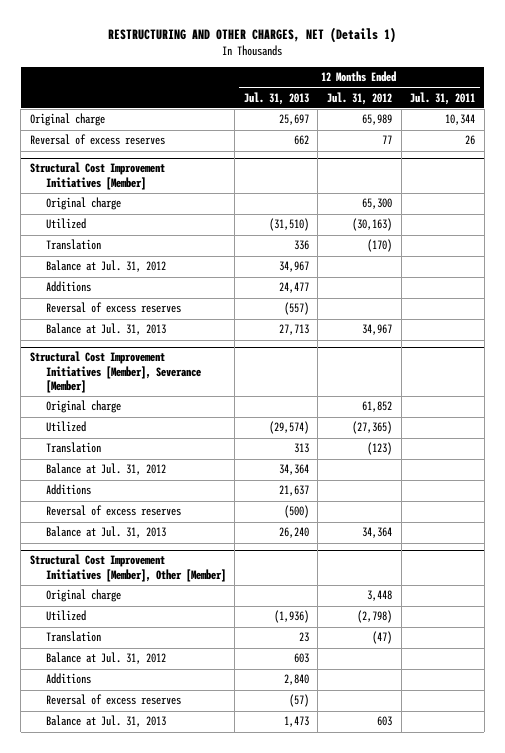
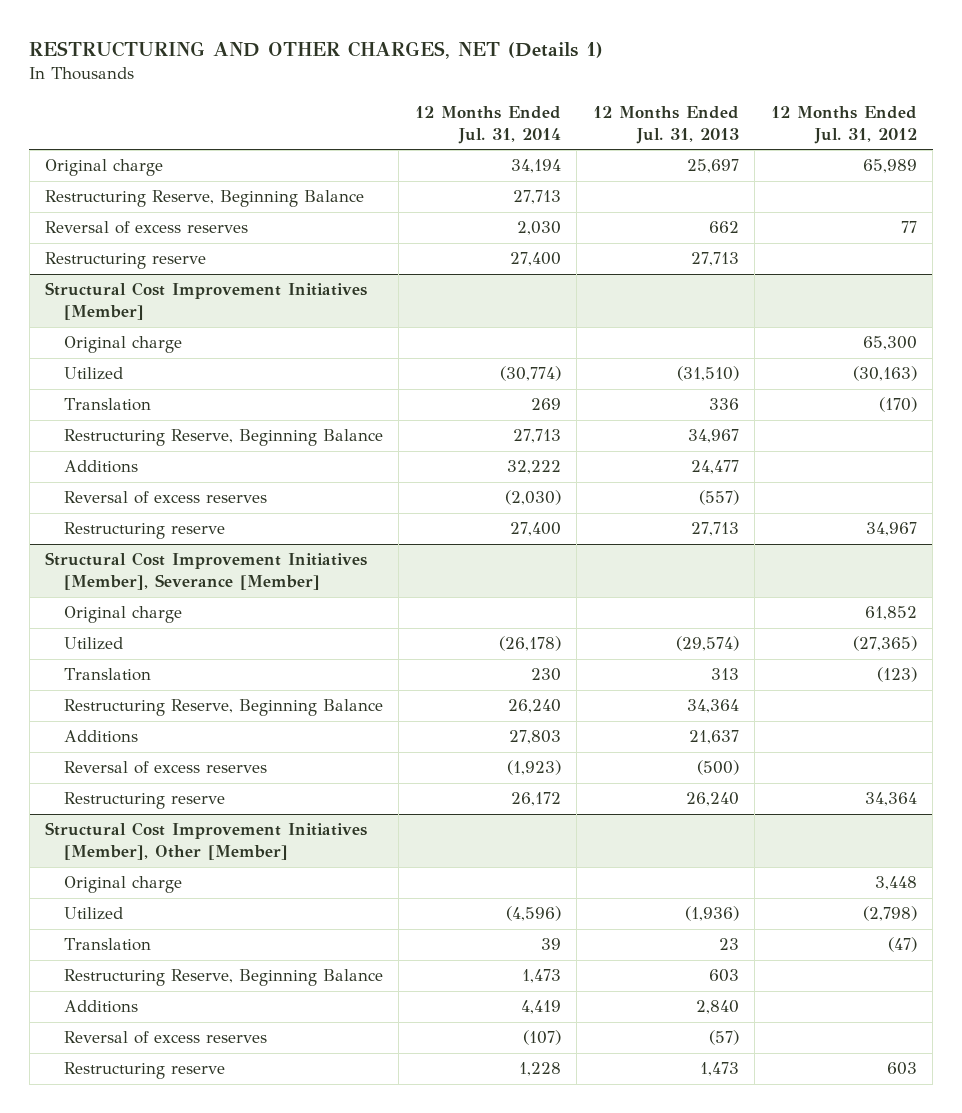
[410,91,476,105] Jul. 31, 2011 -> none
none -> [414,105,561,144] 12 Months Ended Jul. 31, 2014
none -> [45,190,365,208] Restructuring Reserve, Beginning Balance
none -> [45,252,207,270] Restructuring reserve
[45,260,166,273] Balance at Jul. 31, 2012 -> [63,429,383,447] Restructuring Reserve, Beginning Balance
[45,323,166,336] Balance at Jul. 31, 2013 -> [63,522,225,540] Restructuring reserve
[45,463,166,476] Balance at Jul. 31, 2012 -> [63,699,383,717] Restructuring Reserve, Beginning Balance
[45,526,166,539] Balance at Jul. 31, 2013 -> [63,792,225,810] Restructuring reserve
[45,652,166,665] Balance at Jul. 31, 2012 -> [63,969,383,987] Restructuring Reserve, Beginning Balance
[45,715,166,728] Balance at Jul. 31, 2013 -> [63,1062,225,1080] Restructuring reserve

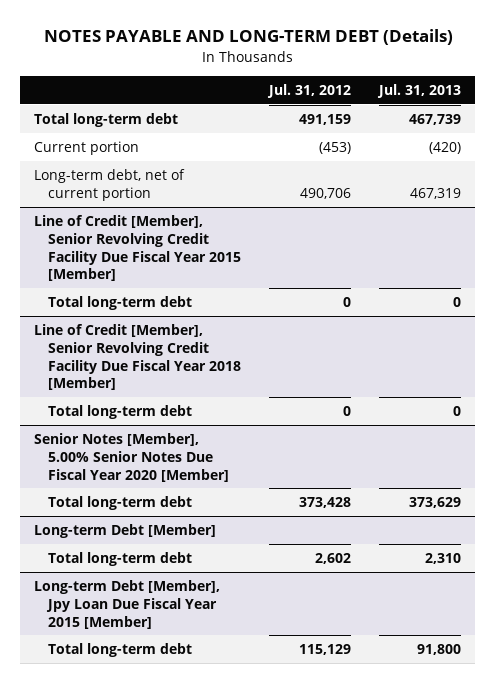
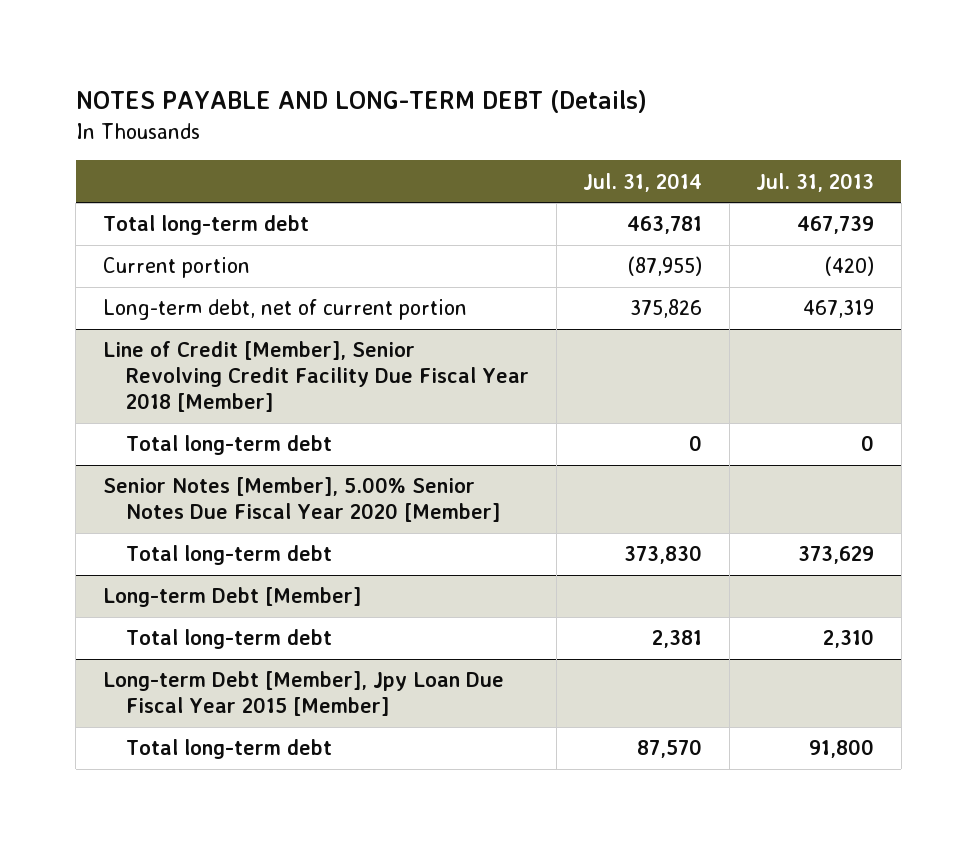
[267,83,352,98] Jul. 31, 2012 -> none
none -> [583,172,703,192] Jul. 31, 2014
[34,215,242,282] Line of Credit [Member], Senior Revolving Credit Facility Due Fiscal Year 2015 [Member] -> none
[48,296,193,311] Total long-term debt -> none

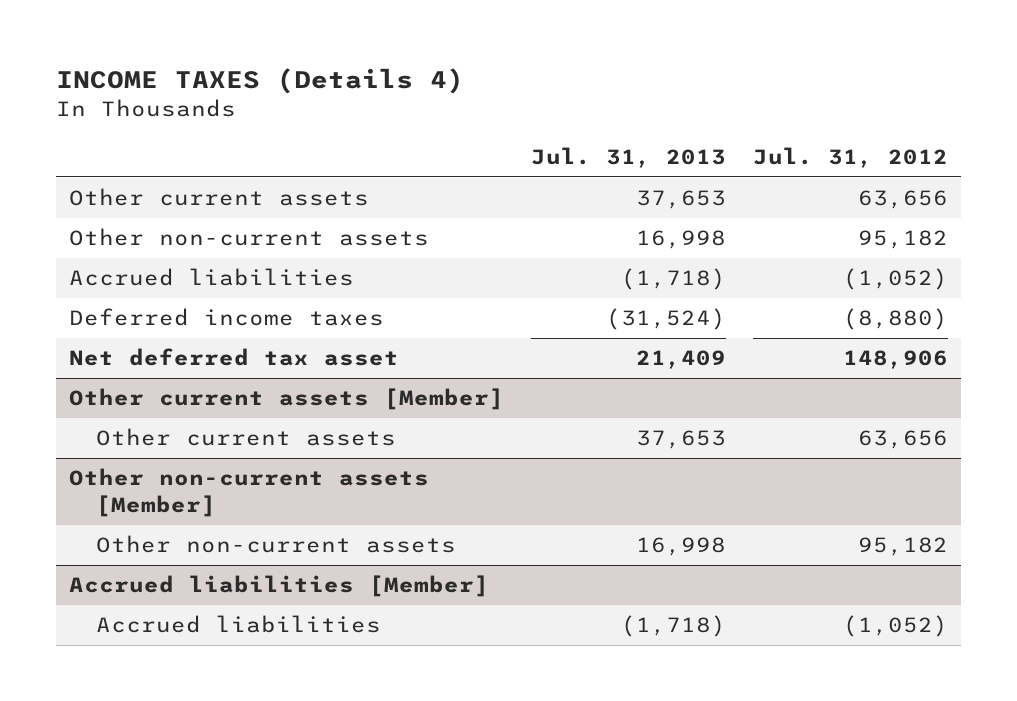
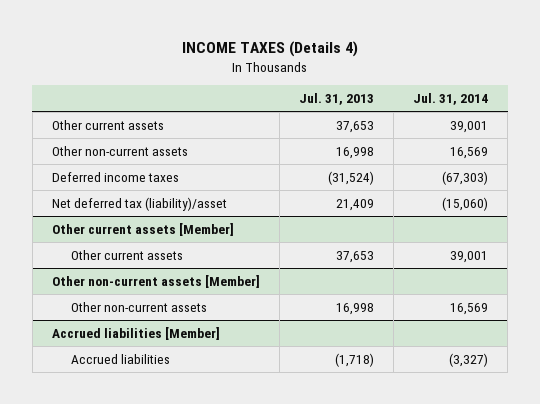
[753,147,949,169] Jul. 31, 2012 -> none
none -> [413,93,489,106] Jul. 31, 2014
[69,268,355,287] Accrued liabilities -> none
[69,348,400,367] Net deferred tax asset -> [51,196,227,211] Net deferred tax (liability)/asset

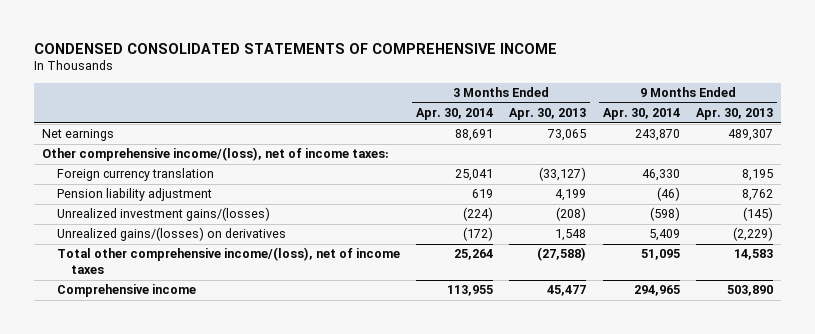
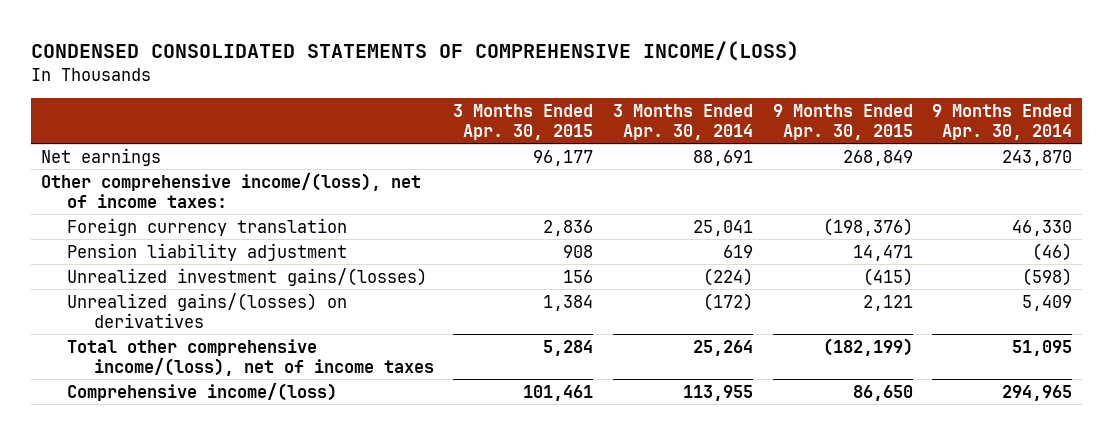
[34,42,558,54] CONDENSED CONSOLIDATED STATEMENTS OF COMPREHENSIVE INCOME -> [31,40,800,61] CONDENSED CONSOLIDATED STATEMENTS OF COMPREHENSIVE INCOME/(LOSS)
[509,108,587,121] Apr. 30, 2013 -> none
[696,108,774,121] Apr. 30, 2013 -> none
none -> [453,104,594,140] 3 Months Ended Apr. 30, 2015
none -> [772,104,913,140] 9 Months Ended Apr. 30, 2015
[56,284,196,298] Comprehensive income -> [67,382,338,401] Comprehensive income/(loss)

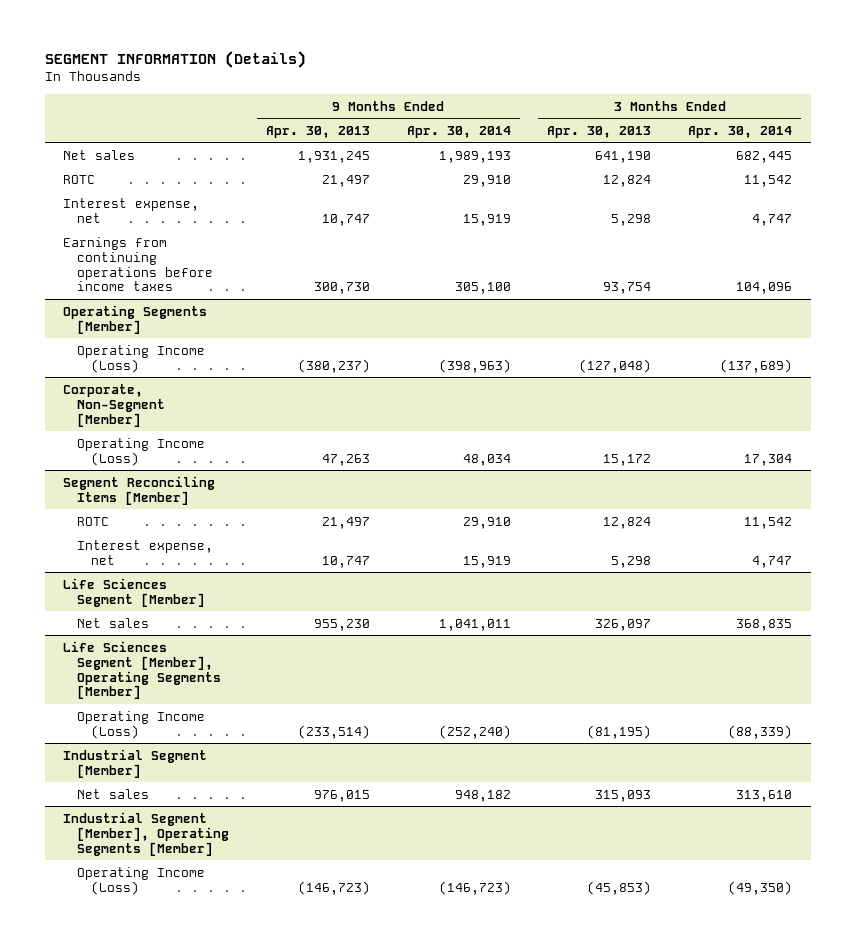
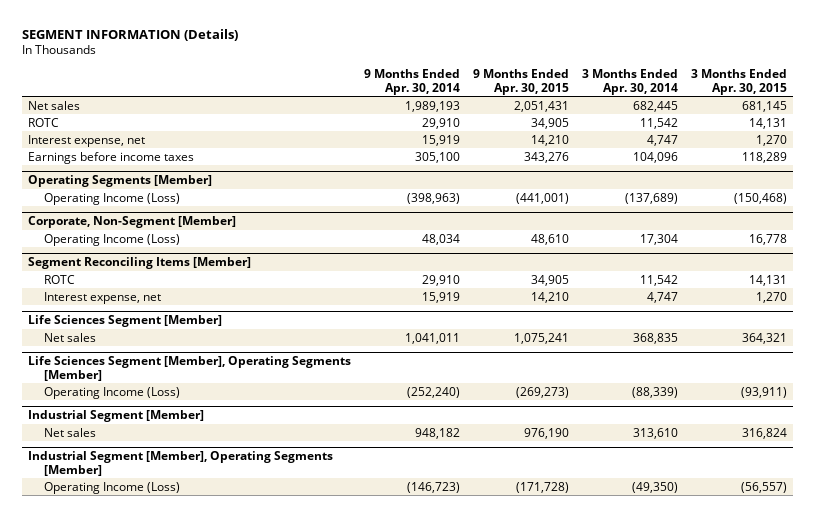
[265,125,370,138] Apr. 30, 2013 -> none
[547,125,652,138] Apr. 30, 2013 -> none
none -> [473,69,570,95] 9 Months Ended Apr. 30, 2015
none -> [690,69,787,95] 3 Months Ended Apr. 30, 2015
[62,236,213,292] Earnings from continuing operations before income taxes -> [28,151,195,164] Earnings before income taxes

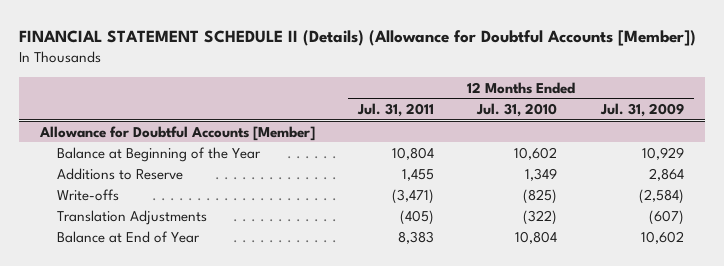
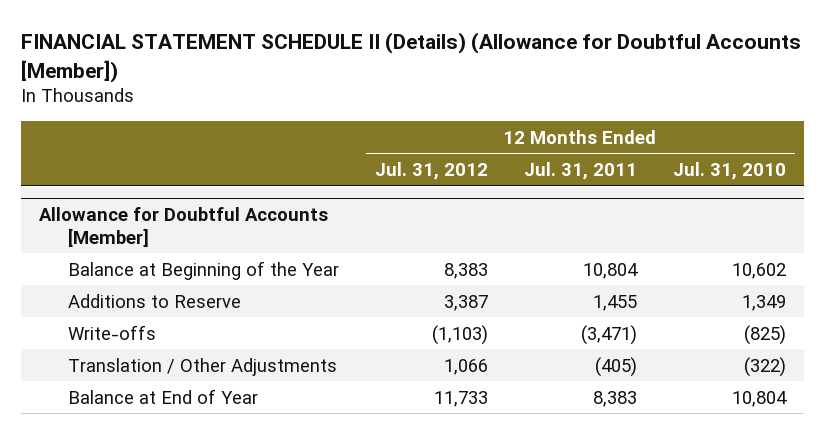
[599,103,684,118] Jul. 31, 2009 -> none
none -> [374,161,488,180] Jul. 31, 2012
[56,209,207,225] Translation Adjustments -> [67,357,337,376] Translation / Other Adjustments

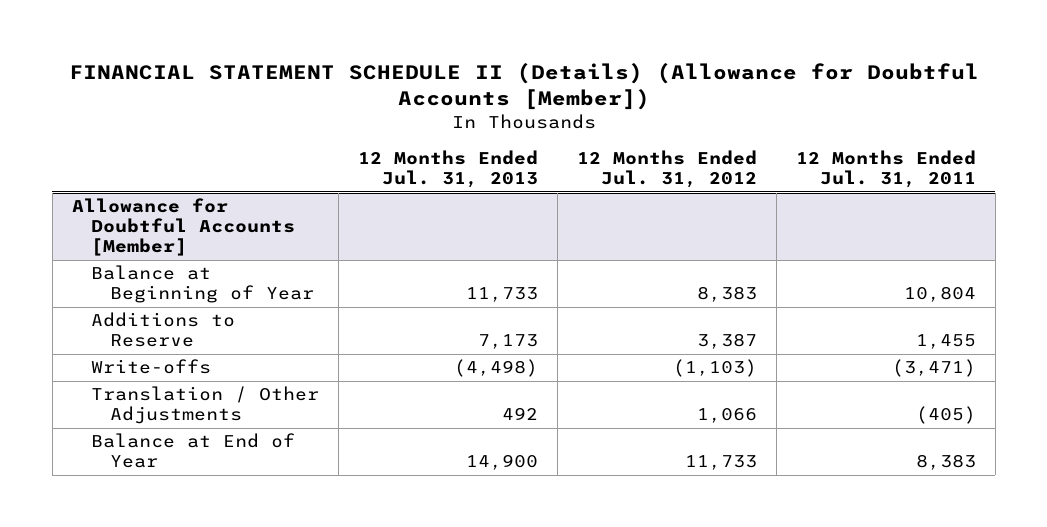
[672,161,786,180] Jul. 31, 2010 -> none
none -> [357,150,538,189] 12 Months Ended Jul. 31, 2013
[67,260,339,280] Balance at Beginning of the Year -> [91,265,315,304] Balance at Beginning of Year

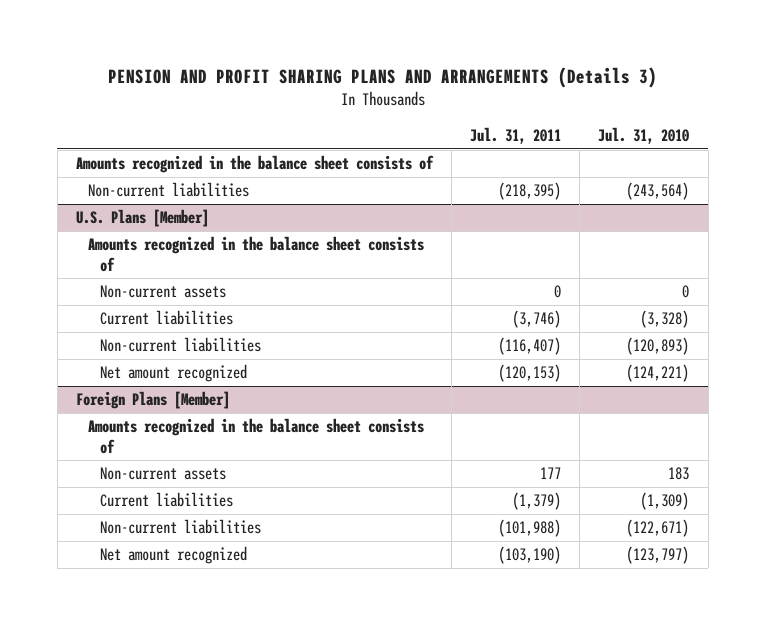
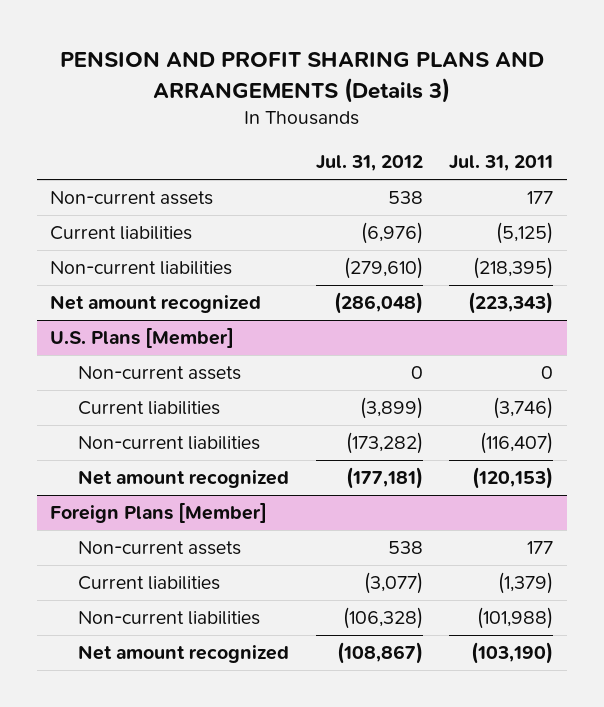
[598,127,690,145] Jul. 31, 2010 -> none
none -> [315,155,423,172] Jul. 31, 2012
[75,155,434,174] Amounts recognized in the balance sheet consists of -> none
none -> [50,191,214,206] Non-current assets
none -> [50,226,193,241] Current liabilities
none -> [50,295,262,314] Net amount recognized
[88,236,425,272] Amounts recognized in the balance sheet consists of -> none
[88,418,425,454] Amounts recognized in the balance sheet consists of -> none

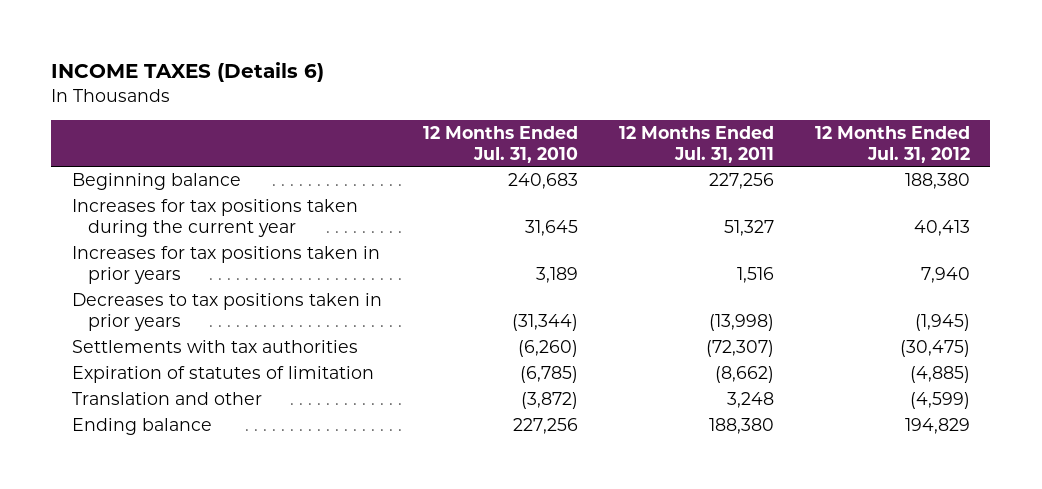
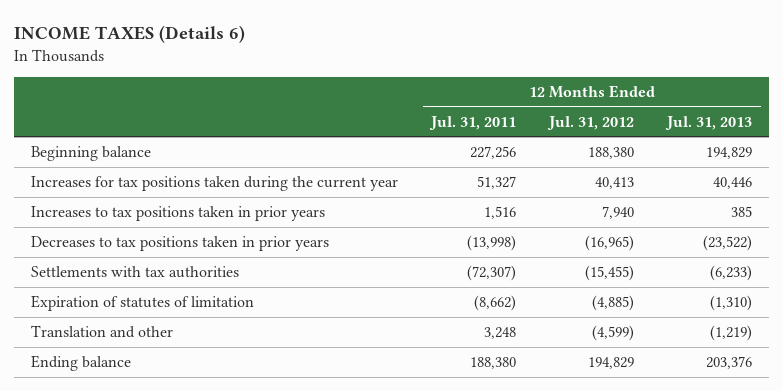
[422,125,578,163] 12 Months Ended Jul. 31, 2010 -> none
none -> [665,115,753,130] Jul. 31, 2013
[71,245,380,284] Increases for tax positions taken in prior years -> [30,206,325,222] Increases to tax positions taken in prior years
[914,313,970,331] (1,945) -> [585,235,635,252] (16,965)
[899,339,970,357] (30,475) -> [585,265,635,282] (15,455)

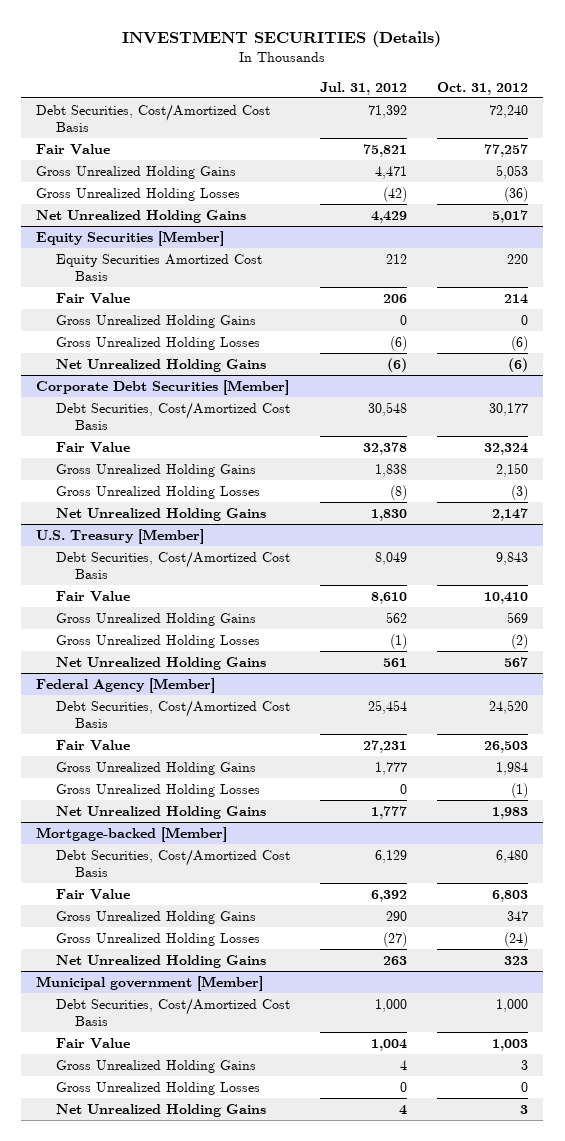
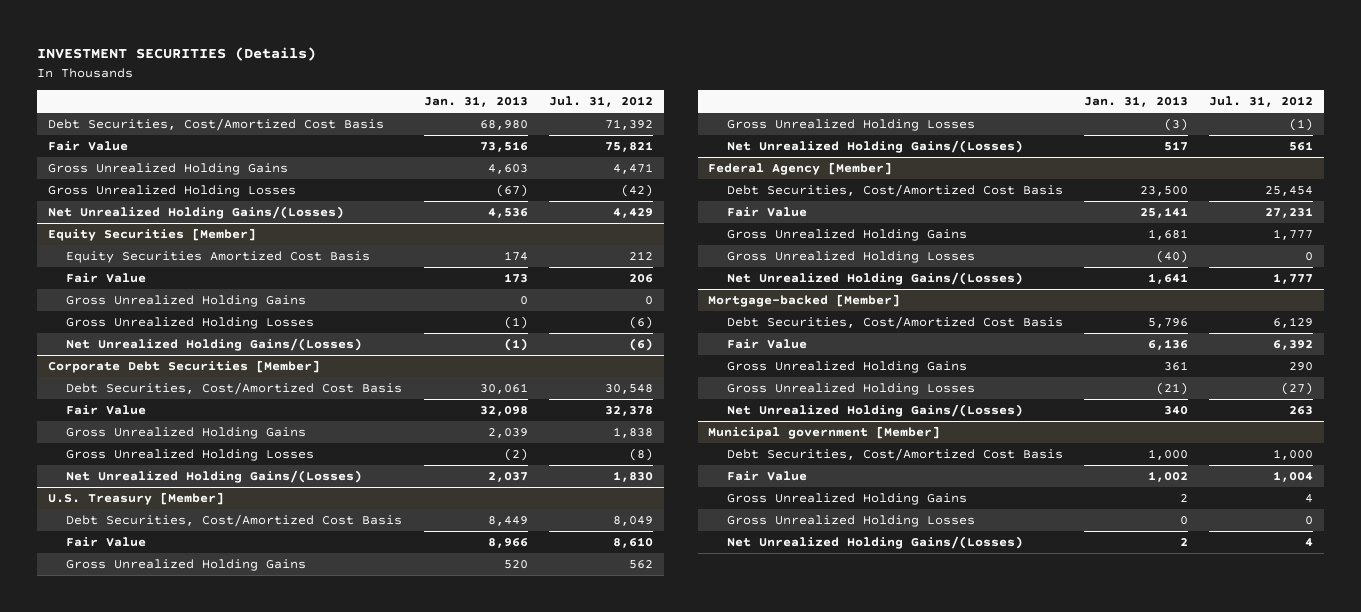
[437,81,529,95] Oct. 31, 2012 -> none
none -> [423,96,528,108] Jan. 31, 2013
[36,209,247,223] Net Unrealized Holding Gains -> [47,205,344,219] Net Unrealized Holding Gains/(Losses)
[55,358,266,372] Net Unrealized Holding Gains -> [66,337,363,351] Net Unrealized Holding Gains/(Losses)
[55,507,266,521] Net Unrealized Holding Gains -> [66,469,363,483] Net Unrealized Holding Gains/(Losses)
[55,656,266,670] Net Unrealized Holding Gains -> [726,139,1023,153] Net Unrealized Holding Gains/(Losses)
[55,805,266,819] Net Unrealized Holding Gains -> [726,271,1023,285] Net Unrealized Holding Gains/(Losses)
[55,954,266,968] Net Unrealized Holding Gains -> [726,403,1023,417] Net Unrealized Holding Gains/(Losses)
[55,1103,266,1117] Net Unrealized Holding Gains -> [726,535,1023,549] Net Unrealized Holding Gains/(Losses)

